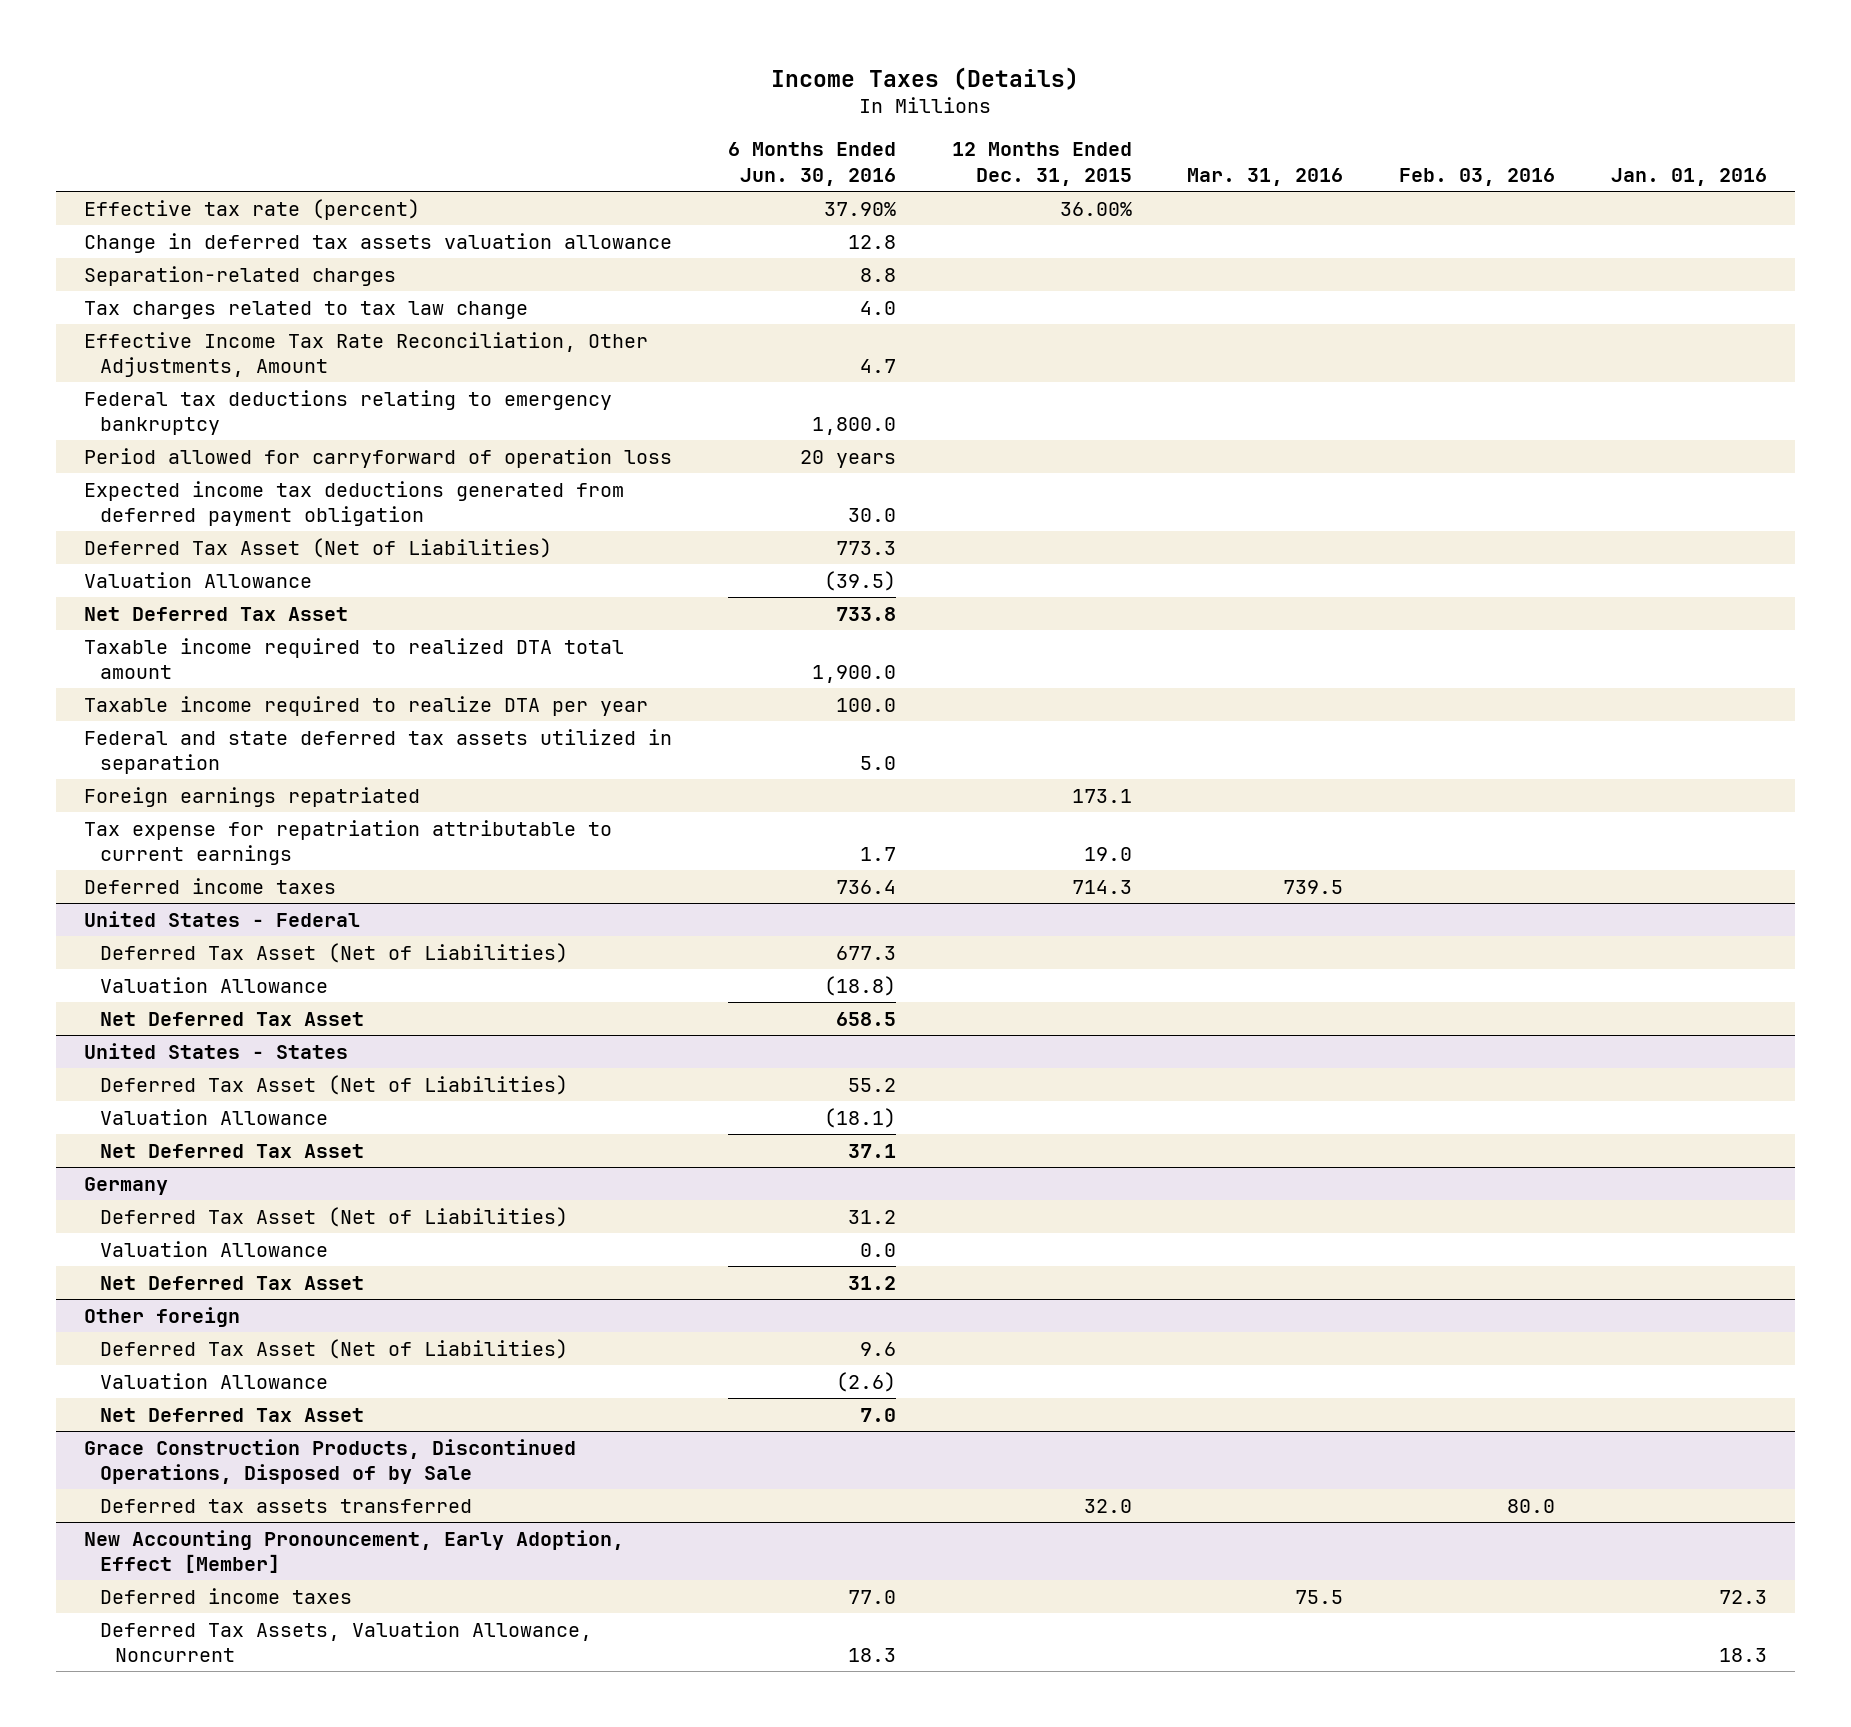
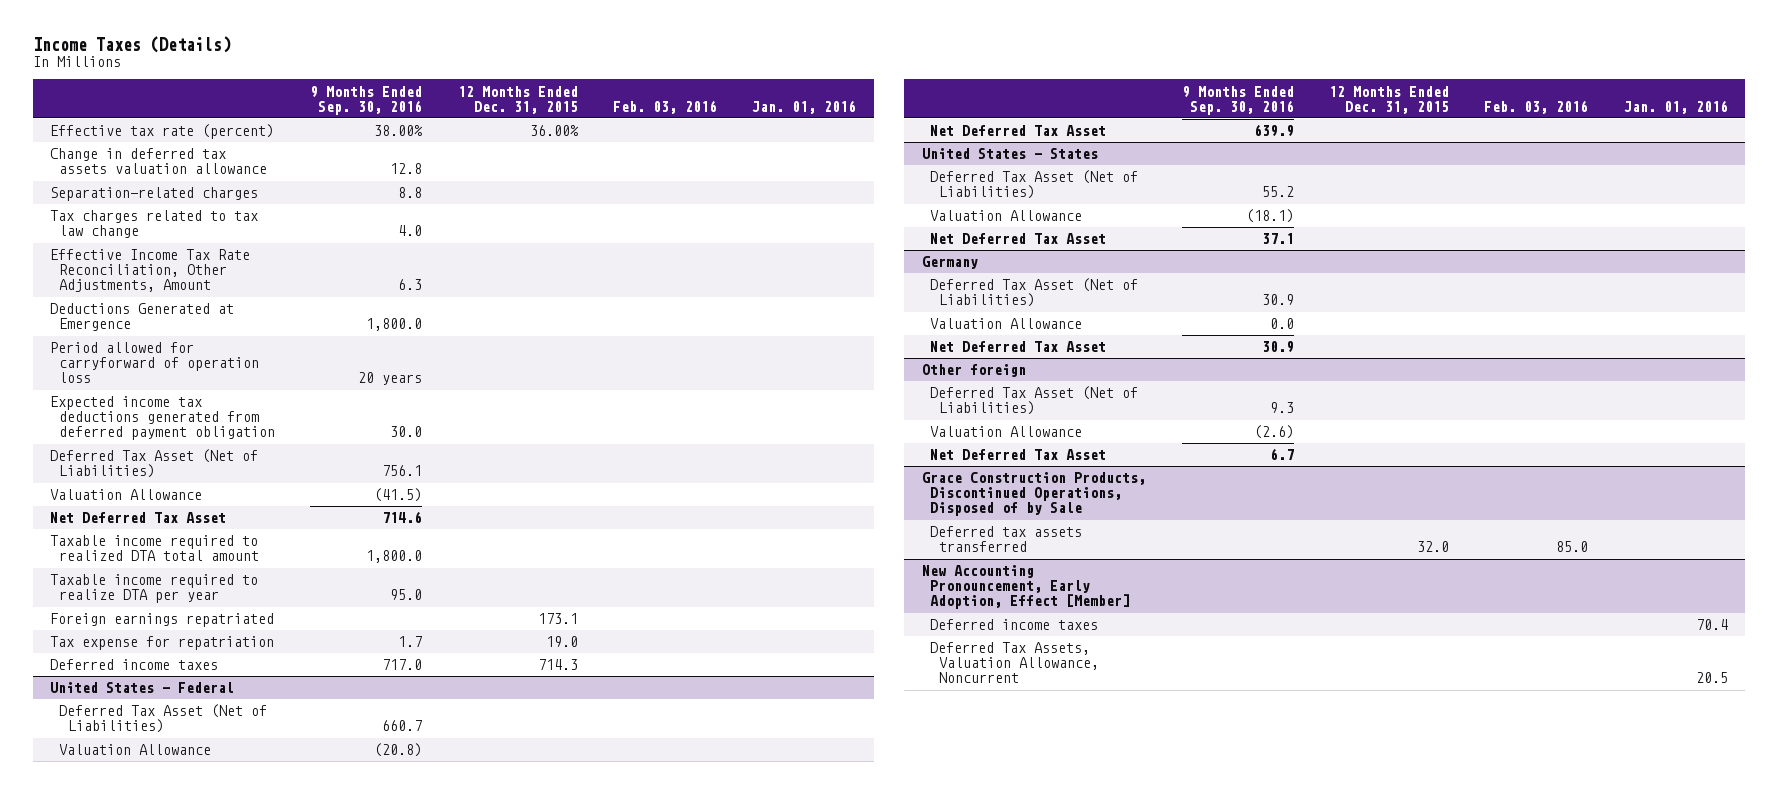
[727,142,896,186] 6 Months Ended Jun. 30, 2016 -> none
[1187,167,1344,186] Mar. 31, 2016 -> none
none -> [310,85,423,115] 9 Months Ended Sep. 30, 2016
[84,389,613,435] Federal tax deductions relating to emergency bankruptcy -> none
none -> [50,303,235,332] Deductions Generated at Emergence
[84,728,673,774] Federal and state deferred tax assets utilized in separation -> none
[84,819,613,865] Tax expense for repatriation attributable to current earnings -> [50,636,275,651] Tax expense for repatriation
[1507,1498,1556,1513] 80.0 -> [1556,541,1589,553] 85.0
[1718,1589,1767,1604] 72.3 -> [1695,619,1728,631] 70.4
[1718,1647,1767,1662] 18.3 -> [1695,672,1728,684] 20.5

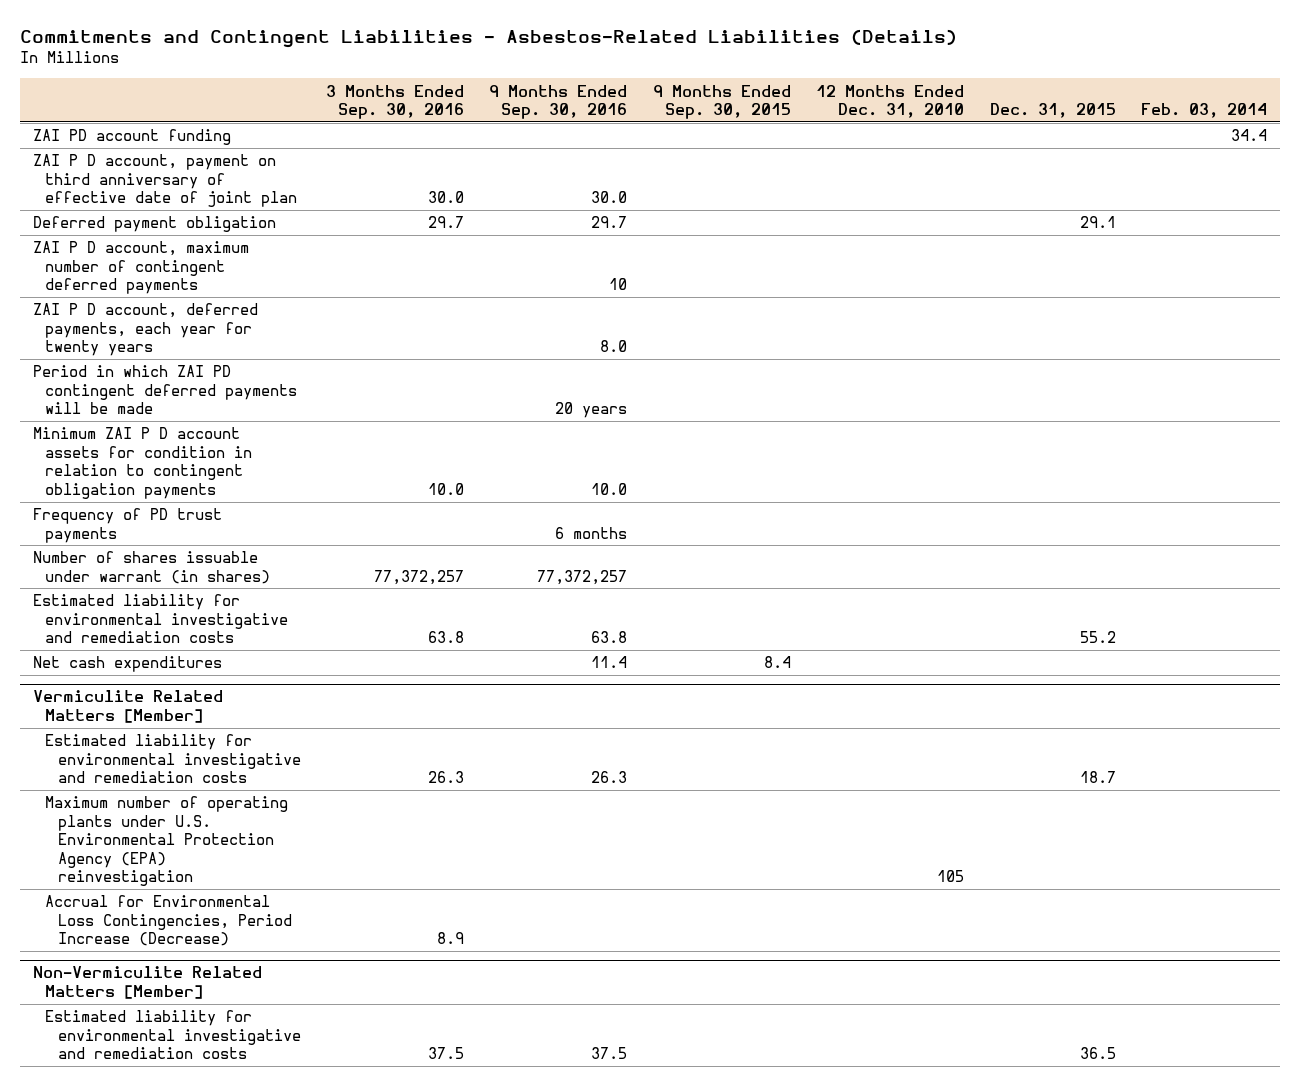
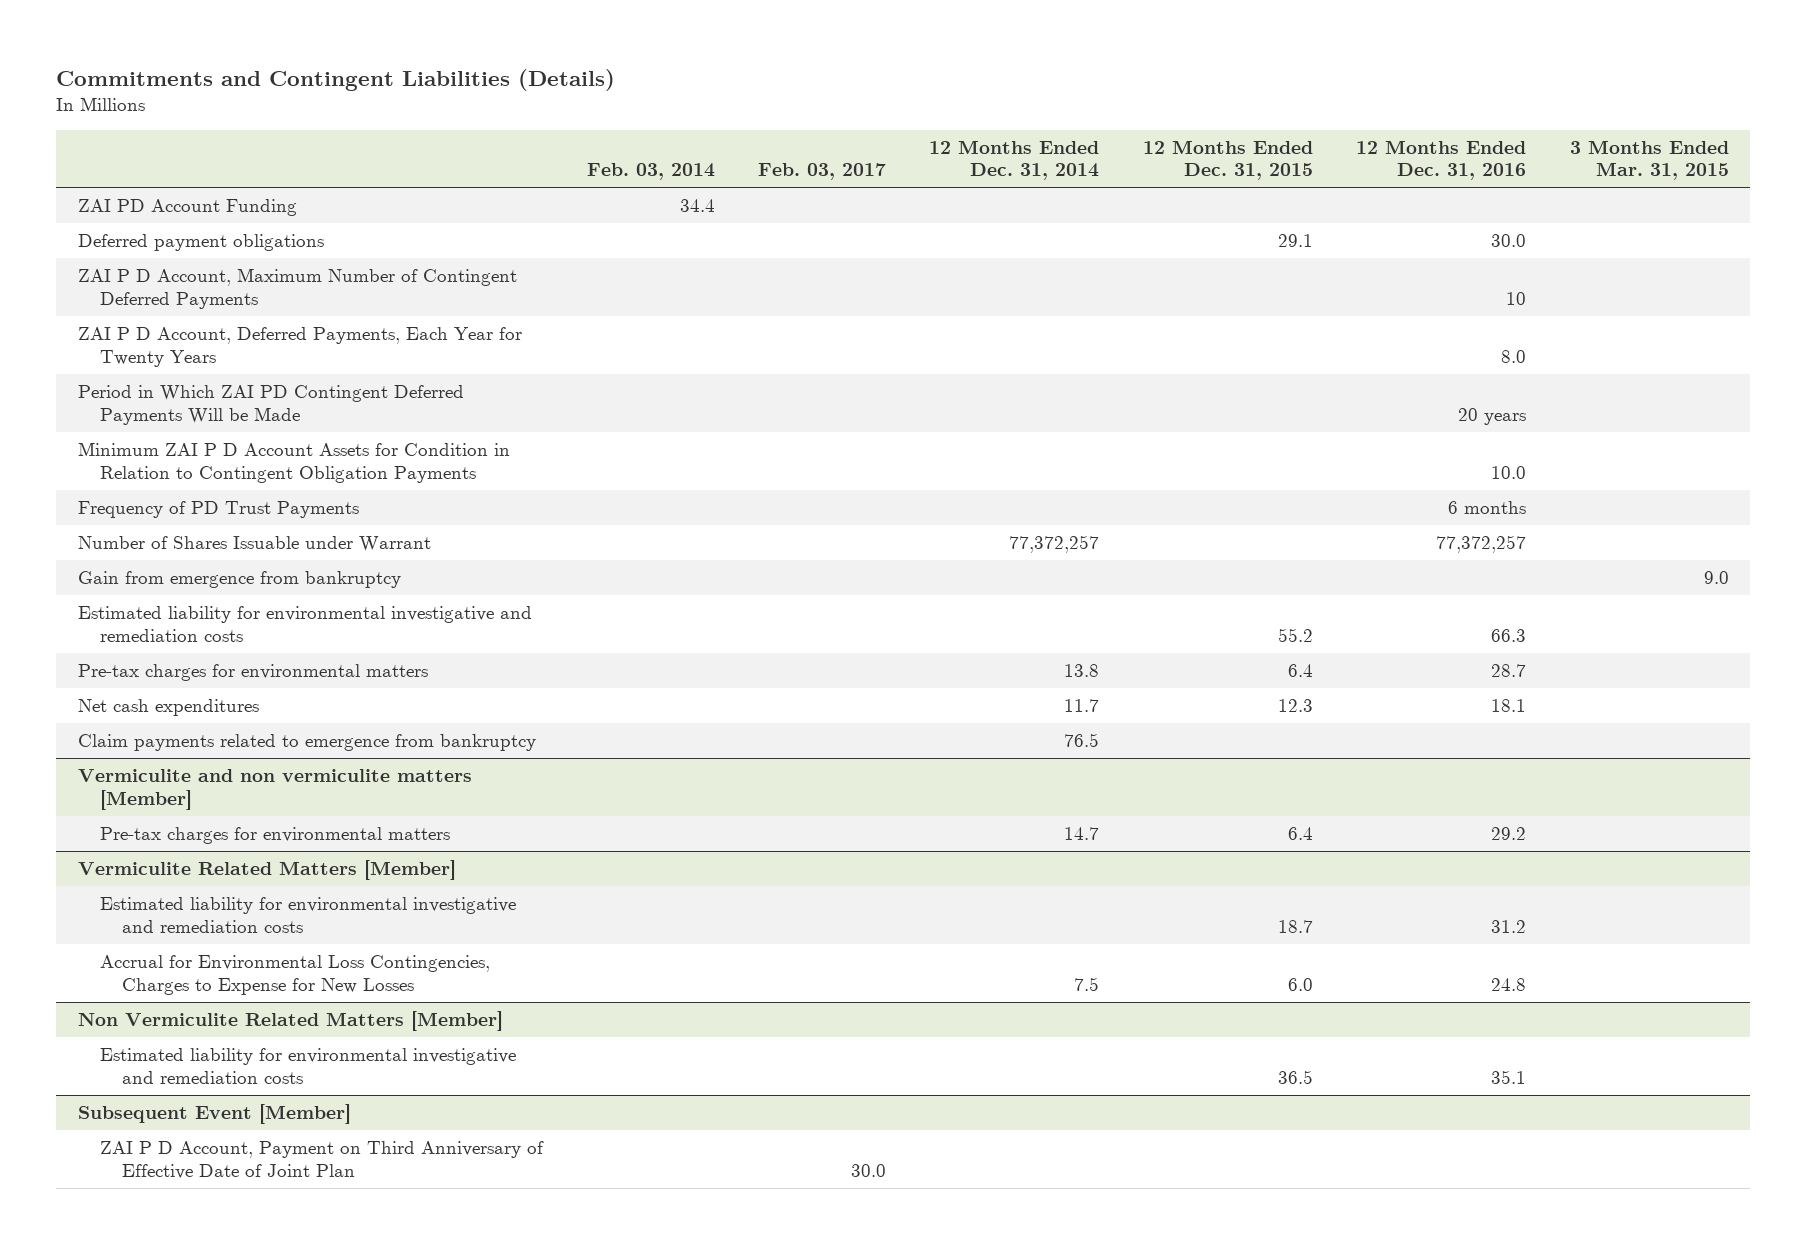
[19,29,957,49] Commitments and Contingent Liabilities - Asbestos-Related Liabilities (Details) -> [56,68,616,91] Commitments and Contingent Liabilities (Details)
[326,84,465,120] 3 Months Ended Sep. 30, 2016 -> none
[489,84,628,120] 9 Months Ended Sep. 30, 2016 -> none
[652,84,791,120] 9 Months Ended Sep. 30, 2015 -> none
[816,84,965,119] 12 Months Ended Dec. 31, 2010 -> none
[989,103,1116,119] Dec. 31, 2015 -> none
none -> [757,163,886,181] Feb. 03, 2017
none -> [929,139,1100,181] 12 Months Ended Dec. 31, 2014
none -> [1142,139,1313,181] 12 Months Ended Dec. 31, 2015
none -> [1356,139,1527,181] 12 Months Ended Dec. 31, 2016
none -> [1569,139,1729,181] 3 Months Ended Mar. 31, 2015
[32,154,298,208] ZAI P D account, payment on third anniversary of effective date of joint plan -> none
[32,129,231,146] ZAI PD account funding -> [78,199,298,217] ZAI PD Account Funding
[32,216,276,233] Deferred payment obligation -> [78,234,325,252] Deferred payment obligations
[32,241,249,295] ZAI P D account, maximum number of contingent deferred payments -> [78,268,518,309] ZAI P D Account, Maximum Number of Contingent Deferred Payments
[32,303,258,357] ZAI P D account, deferred payments, each year for twenty years -> [78,327,523,367] ZAI P D Account, Deferred Payments, Each Year for Twenty Years
[32,365,298,415] Period in which ZAI PD contingent deferred payments will be made -> [78,385,465,425] Period in Which ZAI PD Contingent Deferred Payments Will be Made
[32,427,253,499] Minimum ZAI P D account assets for condition in relation to contingent obligation payments -> [78,442,511,483] Minimum ZAI P D Account Assets for Condition in Relation to Contingent Obligation Payments
[32,508,222,543] Frequency of PD trust payments -> [78,501,360,519] Frequency of PD Trust Payments
[32,551,271,584] Number of shares issuable under warrant (in shares) -> [78,536,432,553] Number of Shares Issuable under Warrant
none -> [78,571,402,589] Gain from emergence from bankruptcy
none -> [78,664,429,682] Pre-tax charges for environmental matters
none -> [78,734,537,752] Claim payments related to emergence from bankruptcy
none -> [78,769,473,810] Vermiculite and non vermiculite matters [Member]
none -> [100,827,451,845] Pre-tax charges for environmental matters
[45,796,289,887] Maximum number of operating plants under U.S. Environmental Protection Agency (EPA) reinvestigation -> none
[45,895,292,947] Accrual for Environmental Loss Contingencies, Period Increase (Decrease) -> none
none -> [100,955,491,995] Accrual for Environmental Loss Contingencies, Charges to Expense for New Losses
[32,966,262,1000] Non-Vermiculite Related Matters [Member] -> [78,1011,504,1032] Non Vermiculite Related Matters [Member]
none -> [78,1104,352,1125] Subsequent Event [Member]
none -> [100,1141,545,1179] ZAI P D Account, Payment on Third Anniversary of Effective Date of Joint Plan

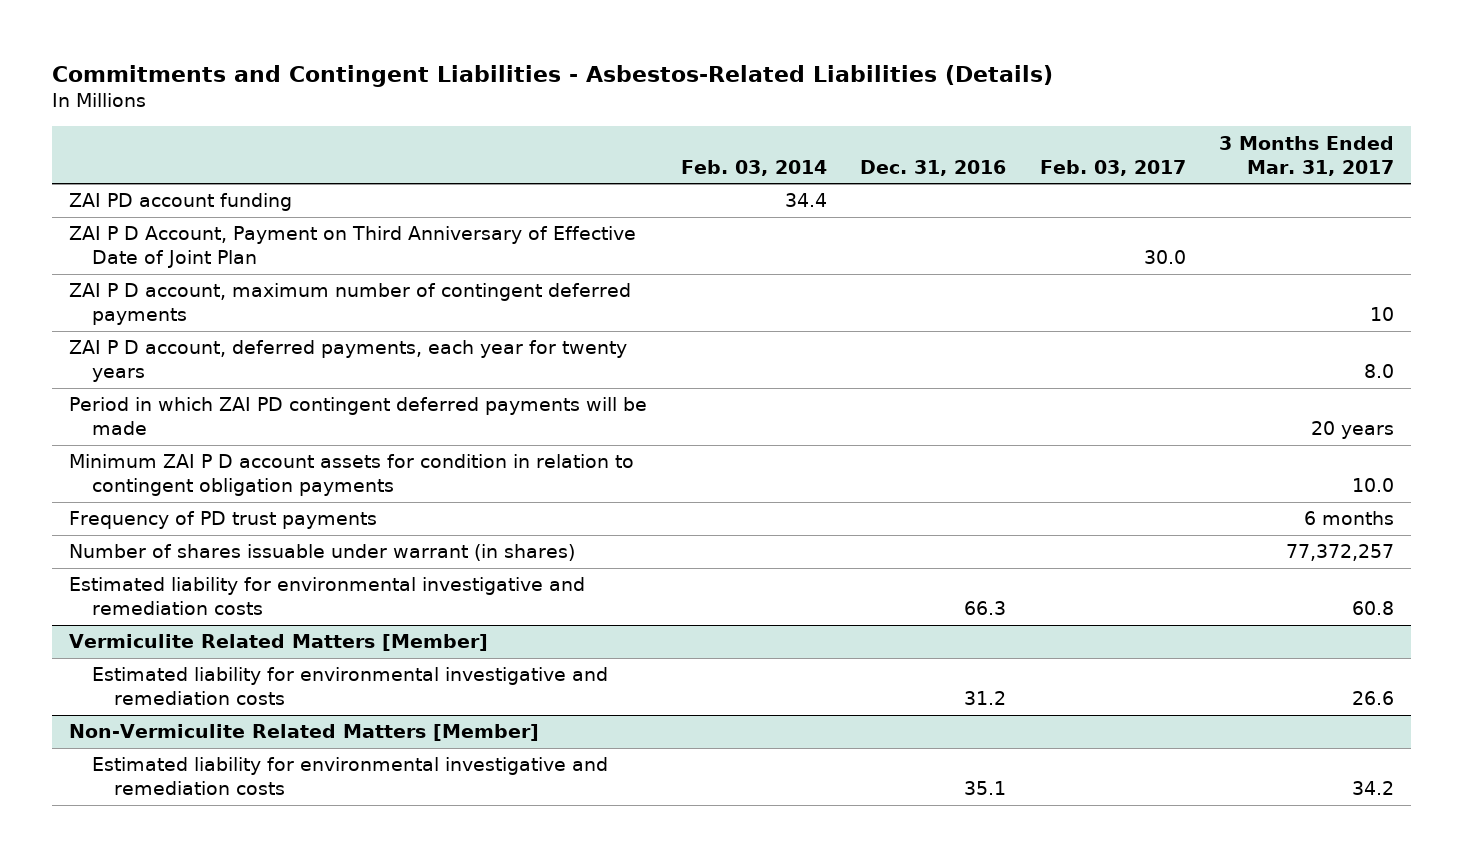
[56,68,616,91] Commitments and Contingent Liabilities (Details) -> [52,64,1054,87] Commitments and Contingent Liabilities - Asbestos-Related Liabilities (Details)
[929,139,1100,181] 12 Months Ended Dec. 31, 2014 -> none
[1142,139,1313,181] 12 Months Ended Dec. 31, 2015 -> none
[1356,139,1527,181] 12 Months Ended Dec. 31, 2016 -> none
[1569,139,1729,181] 3 Months Ended Mar. 31, 2015 -> none
none -> [860,159,1007,176] Dec. 31, 2016
none -> [1219,135,1395,176] 3 Months Ended Mar. 31, 2017
[78,234,325,252] Deferred payment obligations -> none
[78,571,402,589] Gain from emergence from bankruptcy -> none
[78,199,298,217] ZAI PD Account Funding -> [68,193,292,212] ZAI PD account funding
none -> [68,226,636,269] ZAI P D Account, Payment on Third Anniversary of Effective Date of Joint Plan
[78,268,518,309] ZAI P D Account, Maximum Number of Contingent Deferred Payments -> [68,283,631,326] ZAI P D account, maximum number of contingent deferred payments
[78,327,523,367] ZAI P D Account, Deferred Payments, Each Year for Twenty Years -> [68,340,627,383] ZAI P D account, deferred payments, each year for twenty years
[78,385,465,425] Period in Which ZAI PD Contingent Deferred Payments Will be Made -> [68,397,647,436] Period in which ZAI PD contingent deferred payments will be made
[78,442,511,483] Minimum ZAI P D Account Assets for Condition in Relation to Contingent Obligation Payments -> [68,454,634,497] Minimum ZAI P D account assets for condition in relation to contingent obligation payments
[78,501,360,519] Frequency of PD Trust Payments -> [68,511,377,530] Frequency of PD trust payments
[78,536,432,553] Number of Shares Issuable under Warrant -> [68,544,575,562] Number of shares issuable under warrant (in shares)
[78,664,429,682] Pre-tax charges for environmental matters -> none
[78,699,260,717] Net cash expenditures -> none
[78,734,537,752] Claim payments related to emergence from bankruptcy -> none
[78,769,473,810] Vermiculite and non vermiculite matters [Member] -> none
[100,827,451,845] Pre-tax charges for environmental matters -> none
[100,955,491,995] Accrual for Environmental Loss Contingencies, Charges to Expense for New Losses -> none
[78,1011,504,1032] Non Vermiculite Related Matters [Member] -> [68,724,539,742] Non-Vermiculite Related Matters [Member]
[78,1104,352,1125] Subsequent Event [Member] -> none
[100,1141,545,1179] ZAI P D Account, Payment on Third Anniversary of Effective Date of Joint Plan -> none

